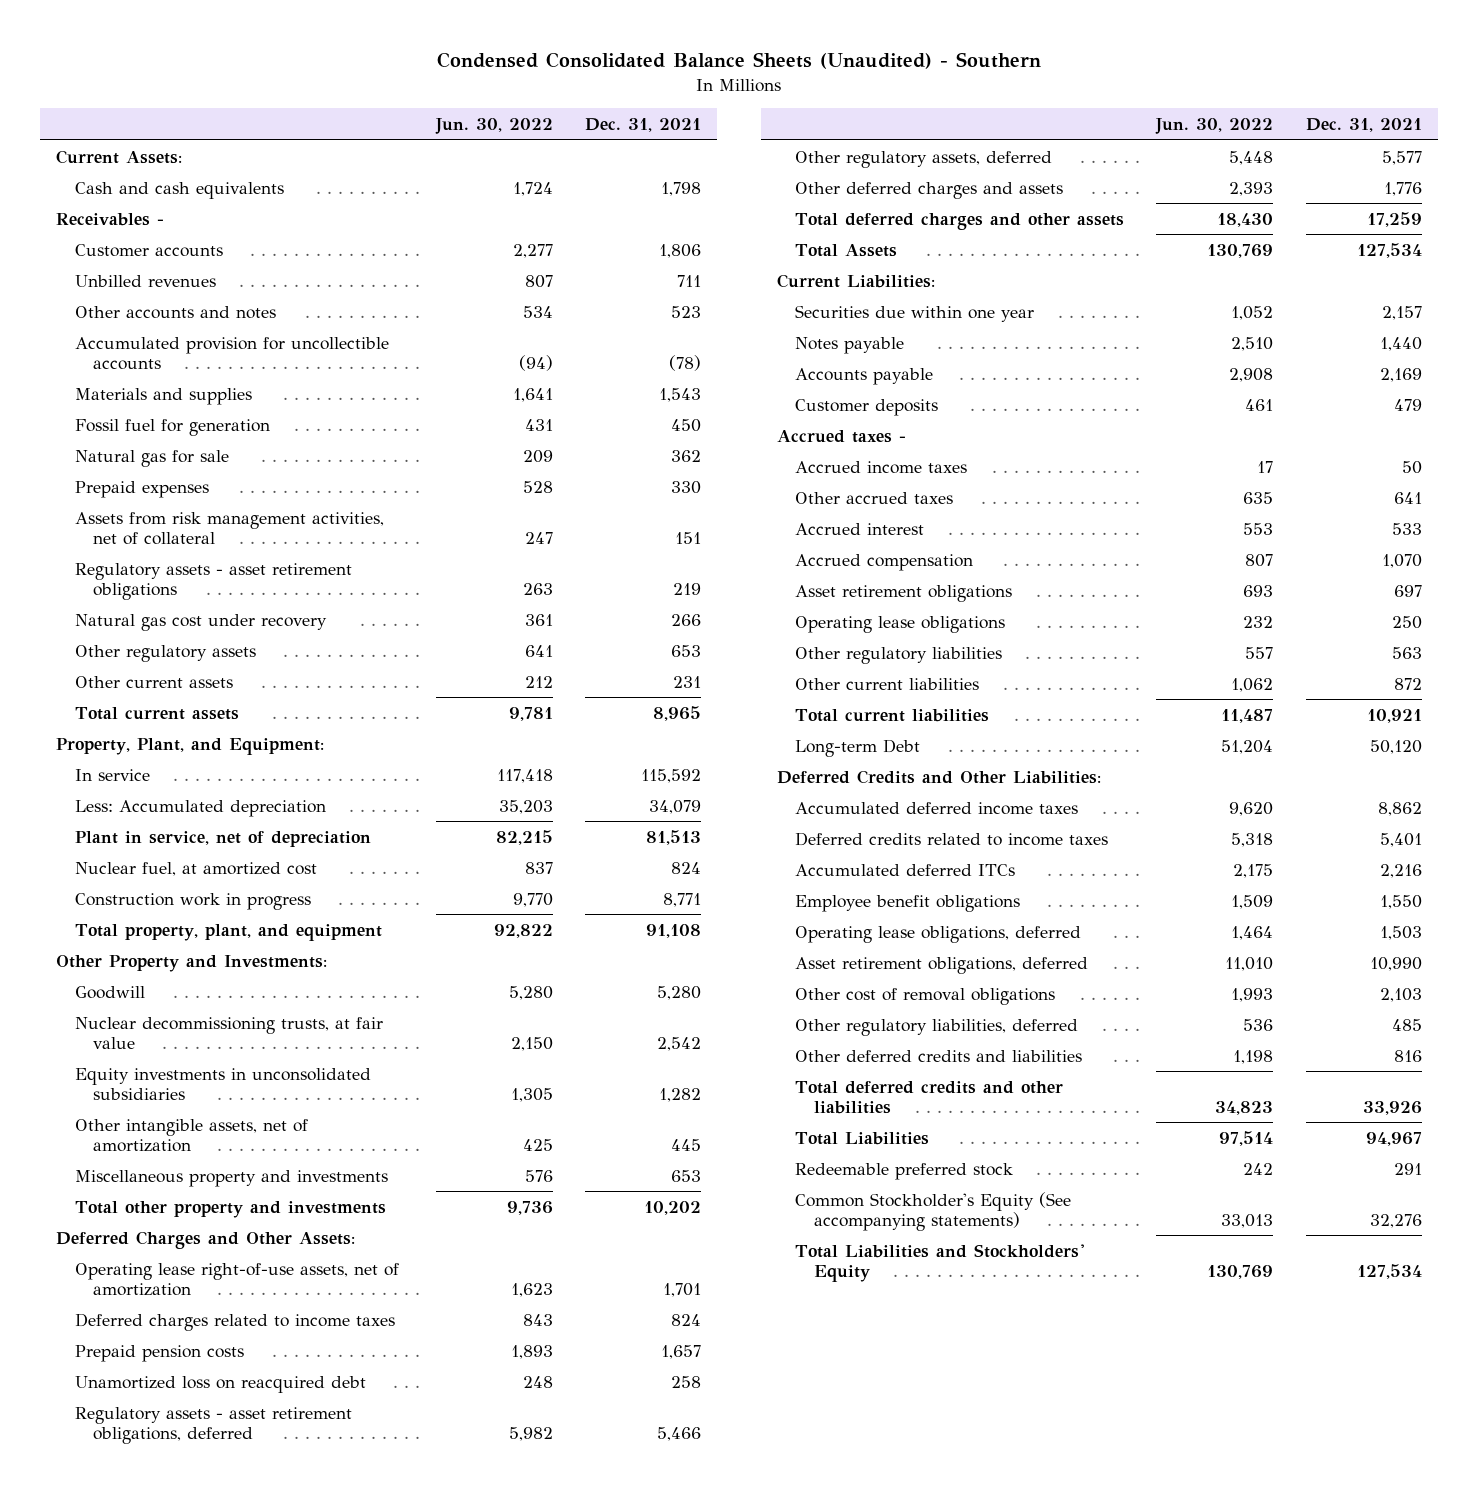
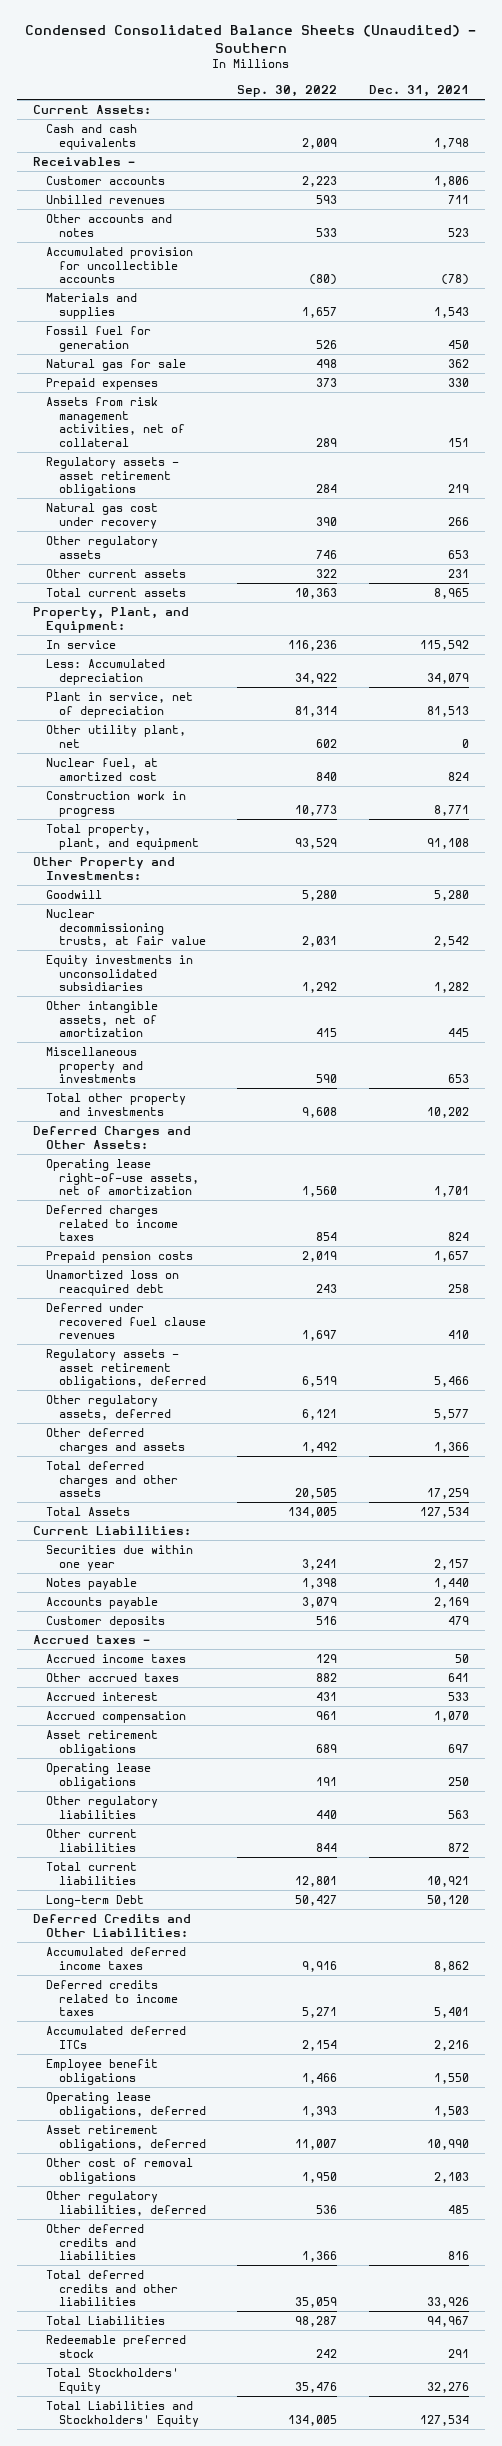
[435,118,554,135] Jun. 30, 2022 -> none
none -> [237,84,338,97] Sep. 30, 2022
none -> [45,725,186,748] Other utility plant, net
none -> [45,1303,206,1340] Deferred under recovered fuel clause revenues
[1383,181,1422,196] 1,776 -> [434,1441,470,1453] 1,366
[795,1191,1072,1231] Common Stockholder's Equity (See accompanying statements) -> [45,2368,179,2394] Total Stockholders' Equity

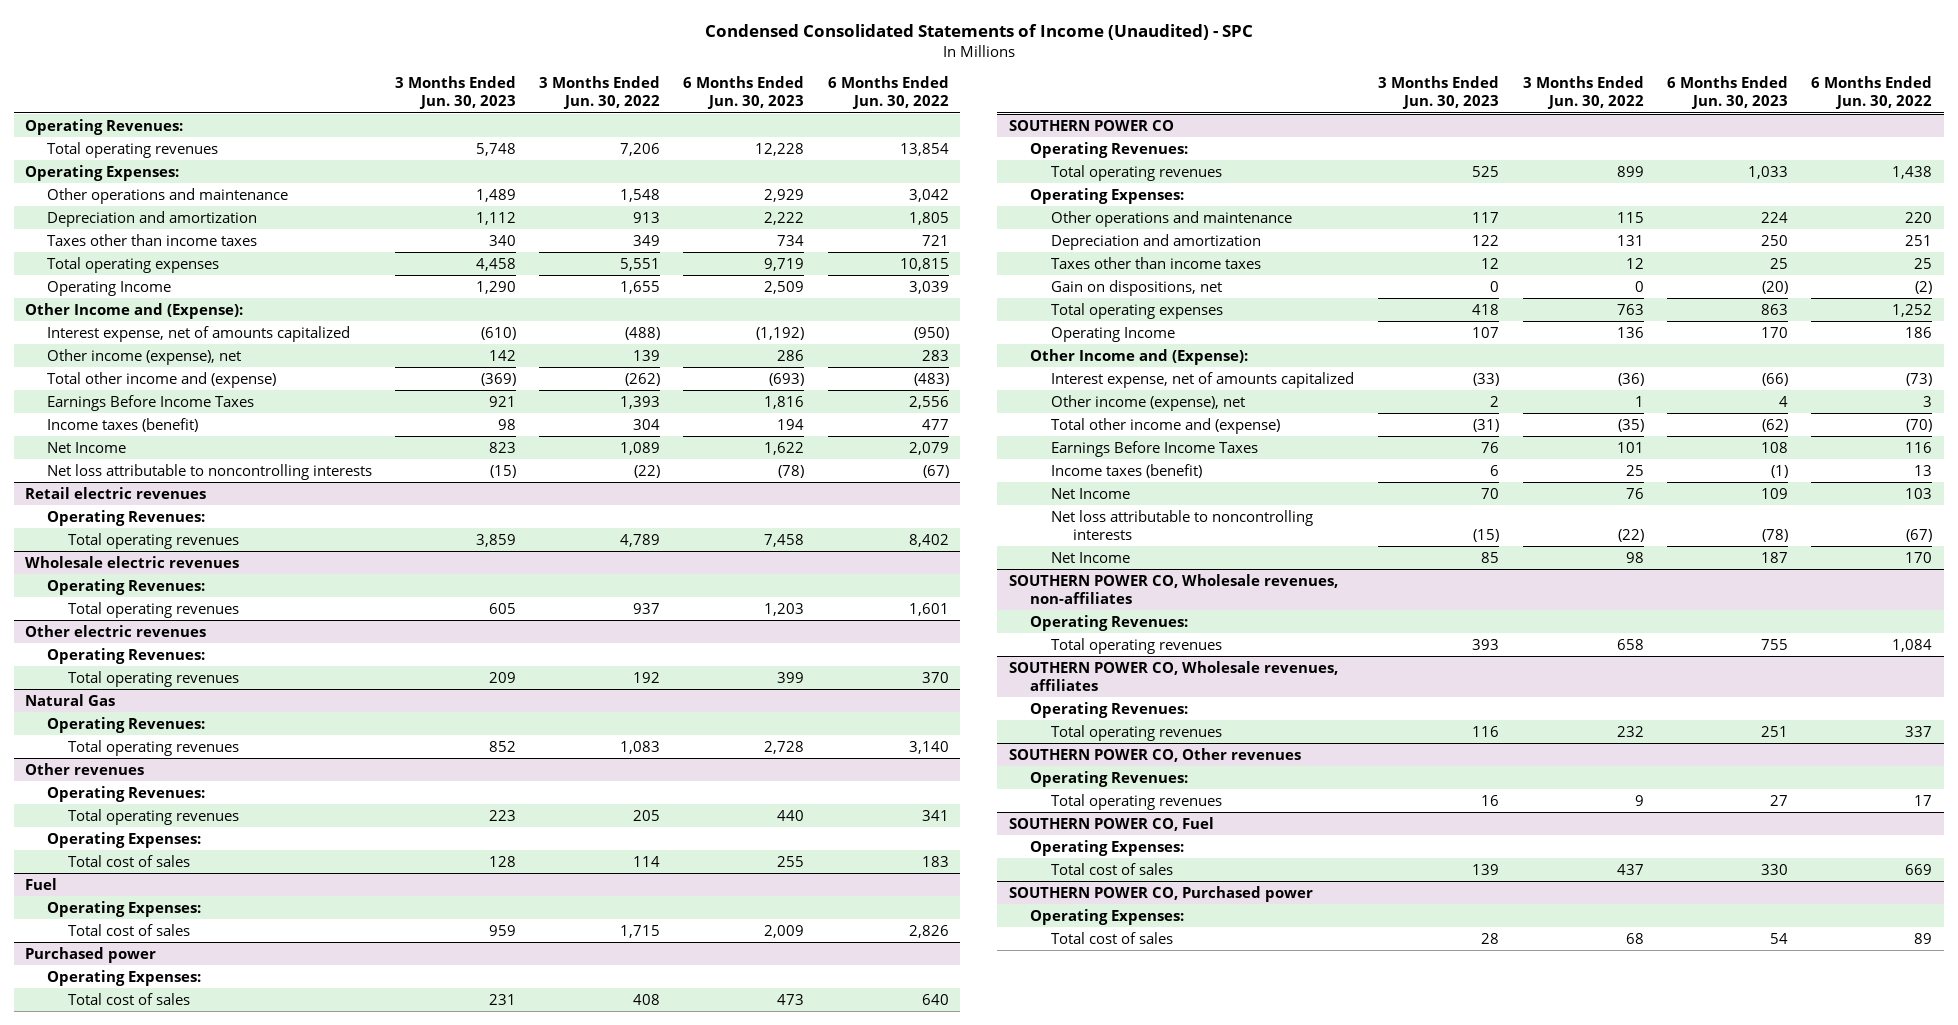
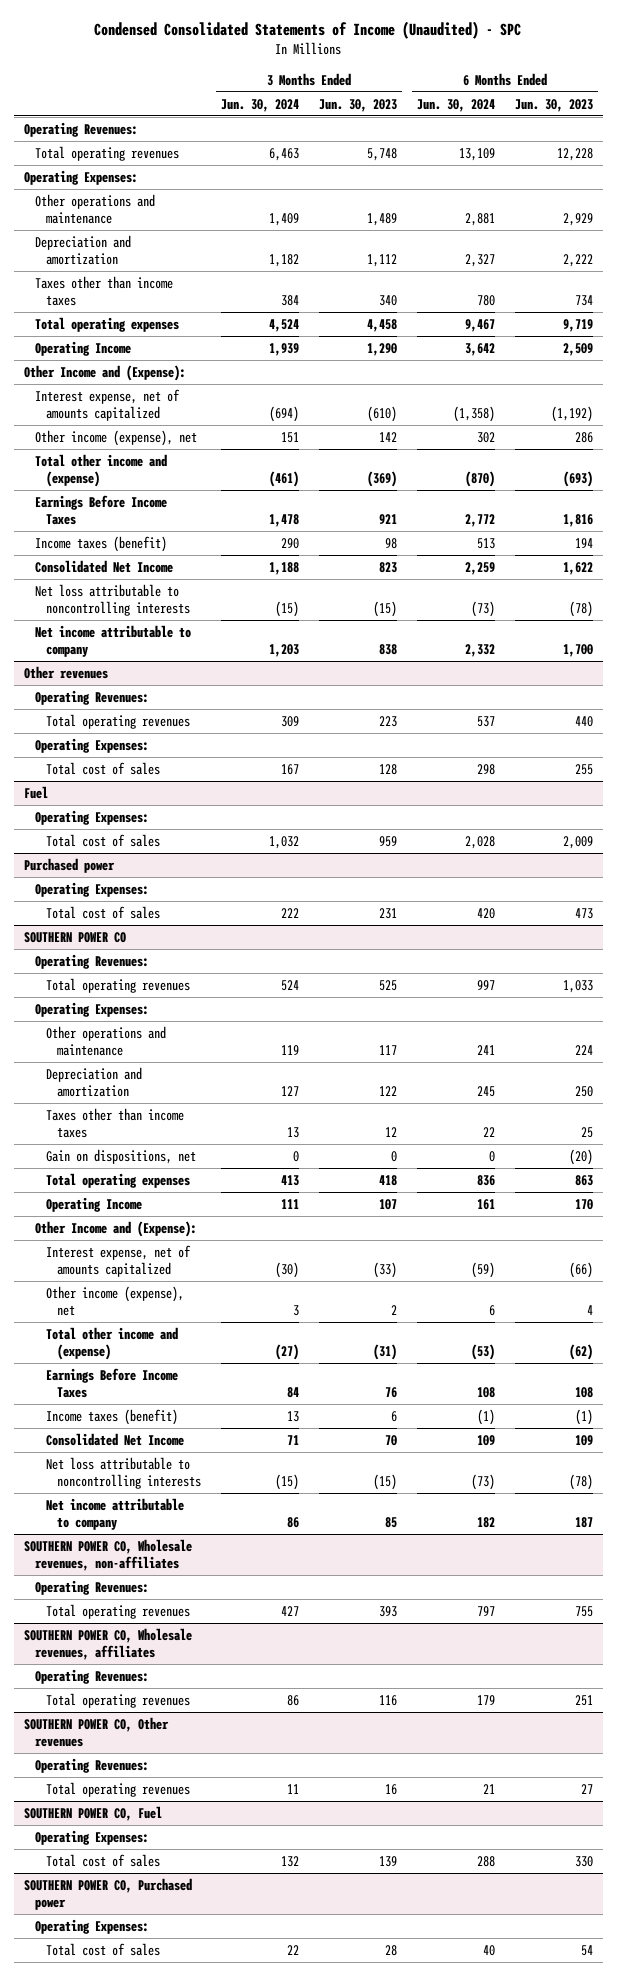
[539,76,661,110] 3 Months Ended Jun. 30, 2022 -> none
[827,76,949,110] 6 Months Ended Jun. 30, 2022 -> none
none -> [220,98,299,112] Jun. 30, 2024
none -> [416,98,495,112] Jun. 30, 2024
[46,441,126,453] Net Income -> [34,559,173,573] Consolidated Net Income
[25,486,207,499] Retail electric revenues -> none
[46,509,205,526] Operating Revenues: -> none
[67,532,239,549] Total operating revenues -> none
[25,555,240,568] Wholesale electric revenues -> none
[46,578,205,595] Operating Revenues: -> none
[67,601,239,618] Total operating revenues -> none
[25,624,207,637] Other electric revenues -> none
[46,647,205,664] Operating Revenues: -> none
[67,670,239,687] Total operating revenues -> none
[25,693,116,706] Natural Gas -> none
[46,716,205,733] Operating Revenues: -> none
[67,739,239,756] Total operating revenues -> none
none -> [34,624,191,658] Net income attributable to company
[1051,487,1131,499] Net Income -> [45,1432,184,1446] Consolidated Net Income
[1051,551,1131,563] Net Income -> [45,1497,184,1531] Net income attributable to company

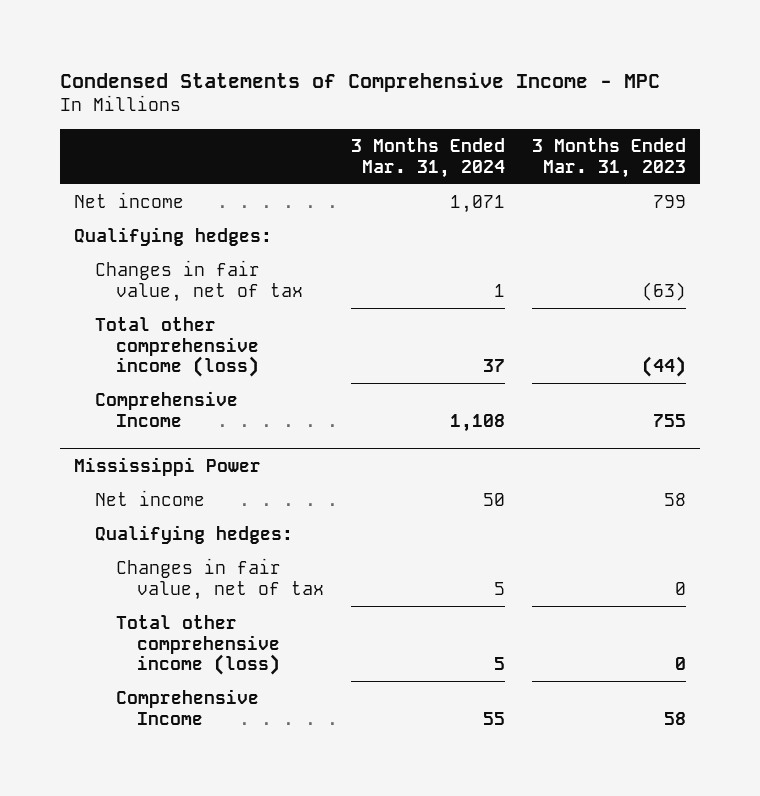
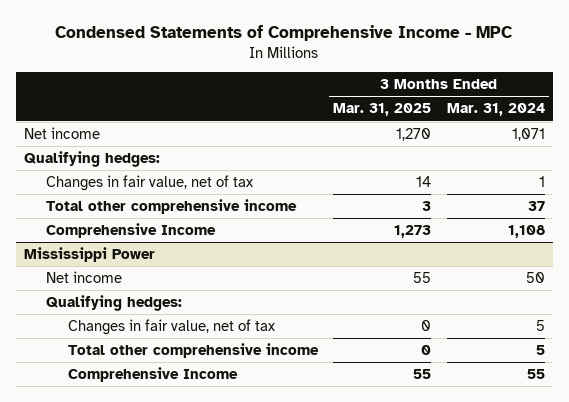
[532,137,687,178] 3 Months Ended Mar. 31, 2023 -> none
none -> [333,103,432,117] Mar. 31, 2025
[94,317,259,378] Total other comprehensive income (loss) -> [45,199,297,215] Total other comprehensive income
[115,615,280,676] Total other comprehensive income (loss) -> [67,343,319,359] Total other comprehensive income

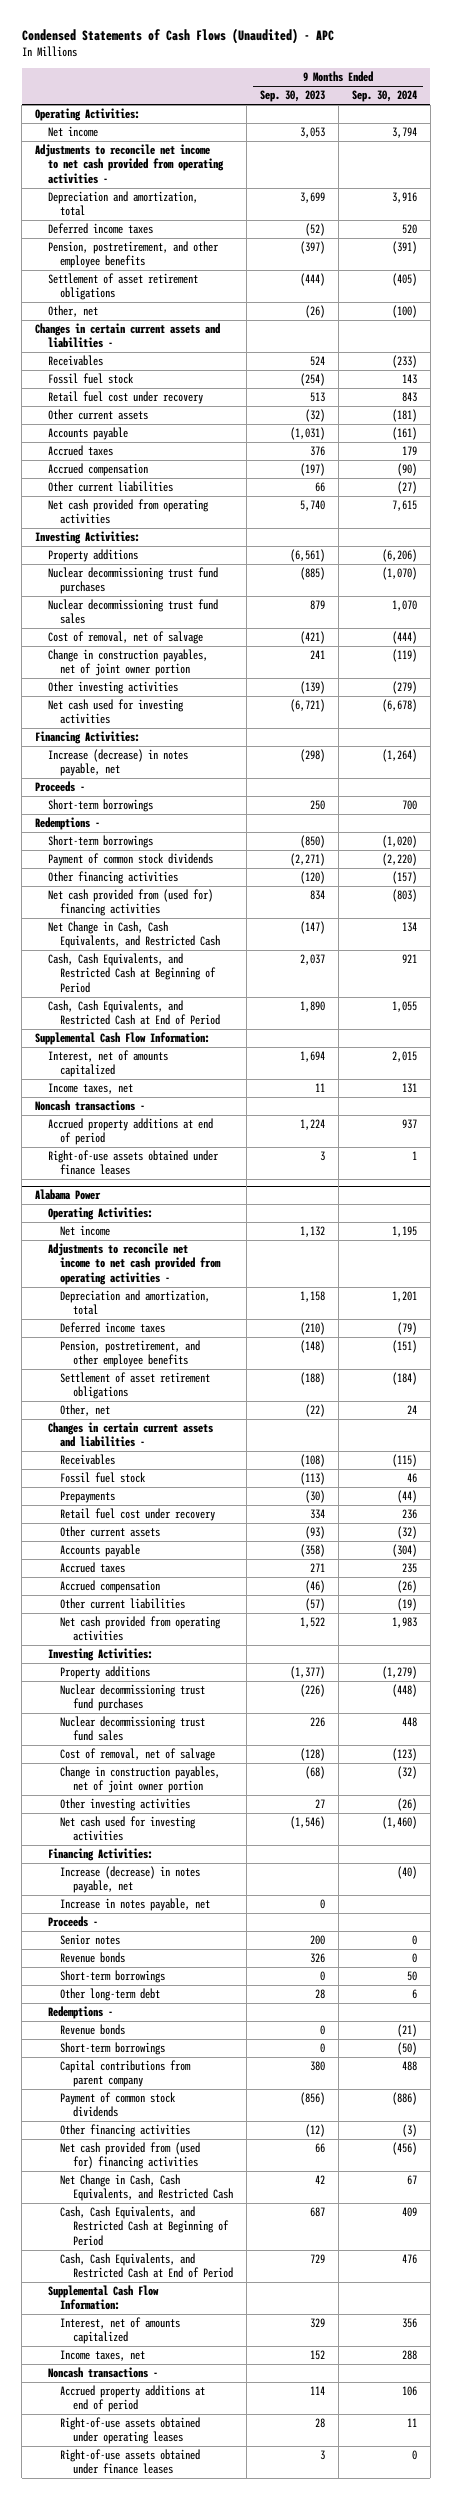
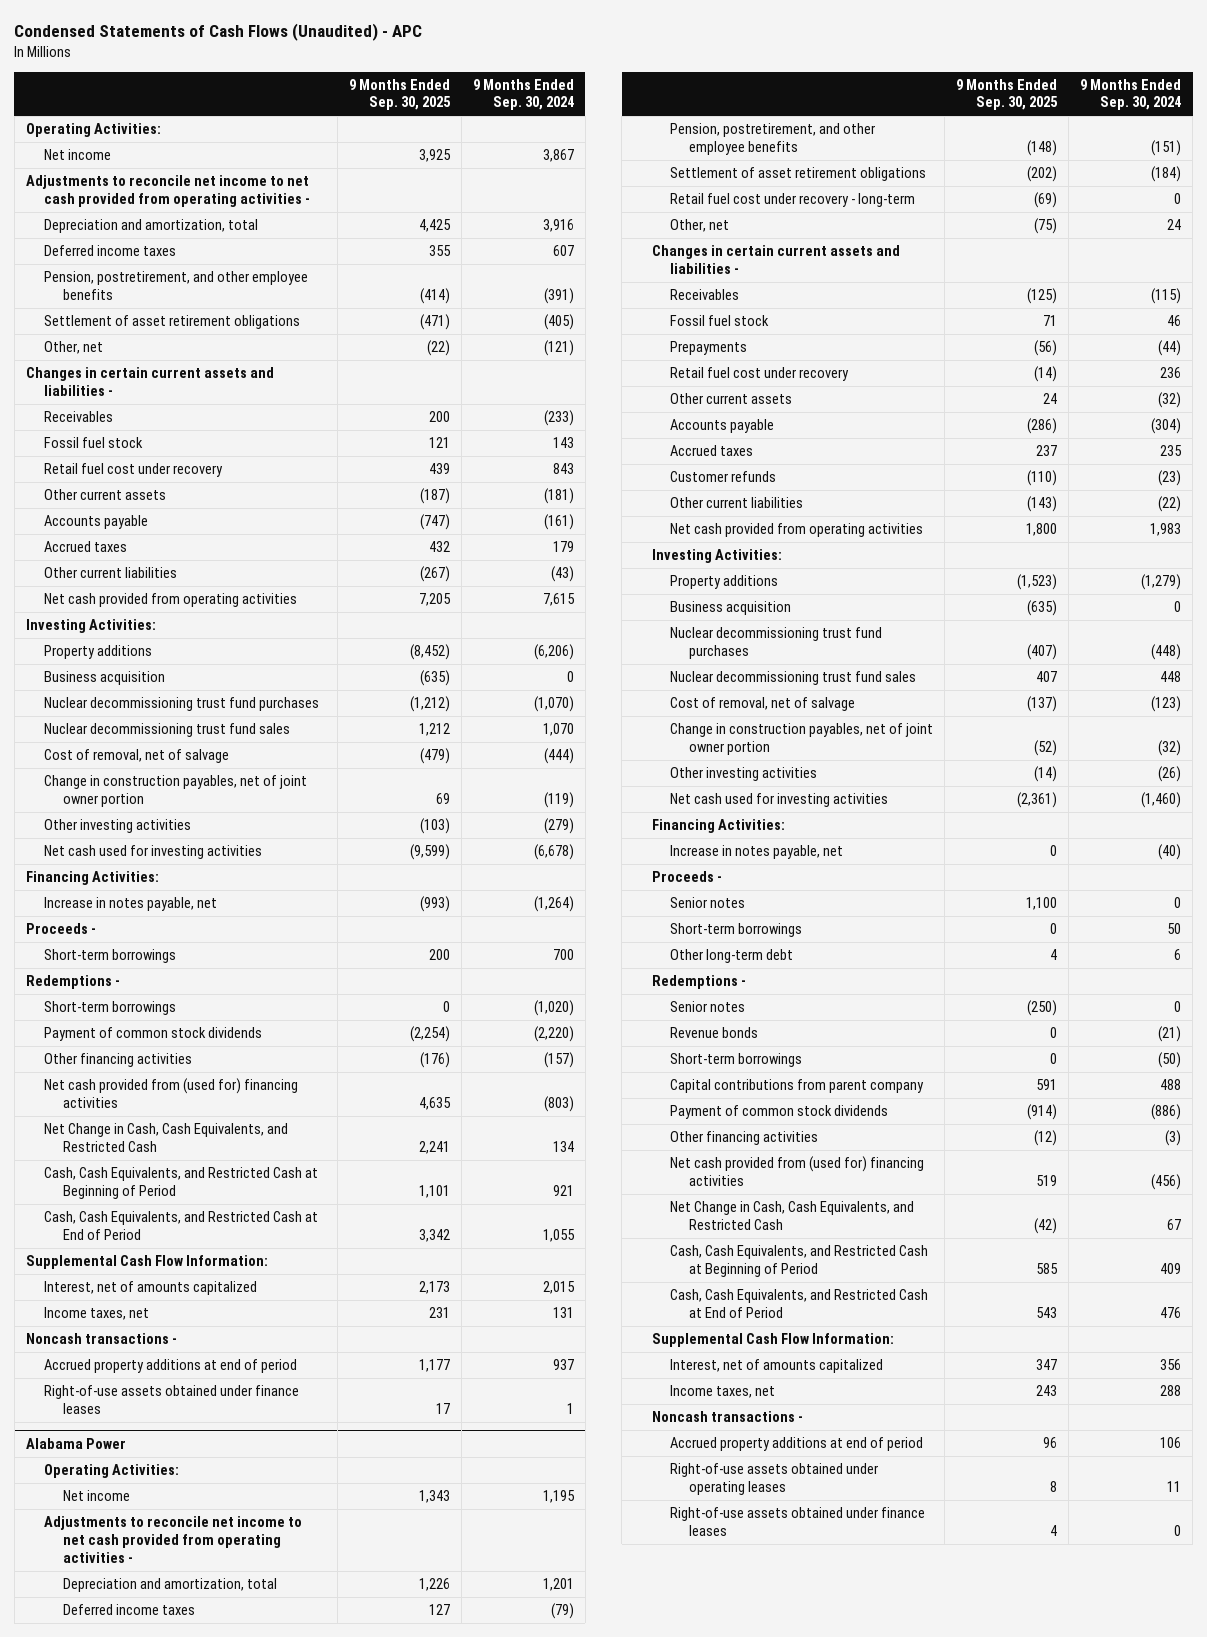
[259,90,325,103] Sep. 30, 2023 -> none
none -> [348,78,451,111] 9 Months Ended Sep. 30, 2025
[391,127,417,139] 3,794 -> [542,149,574,163] 3,867
[401,224,417,235] 520 -> [552,245,574,257] 607
[391,305,417,319] (100) -> [543,340,574,357] (121)
[47,463,148,477] Accrued compensation -> none
[396,481,417,495] (27) -> [550,566,574,583] (43)
none -> [44,671,166,686] Business acquisition
[47,749,188,777] Increase (decrease) in notes payable, net -> [44,897,218,912] Increase in notes payable, net
none -> [670,193,916,208] Retail fuel cost under recovery - long-term
[60,1580,161,1594] Accrued compensation -> none
none -> [670,471,777,483] Customer refunds
[396,1598,417,1612] (19) -> [1158,496,1182,513] (22)
none -> [670,601,792,616] Business acquisition
[60,1898,211,1912] Increase in notes payable, net -> none
[60,1866,201,1894] Increase (decrease) in notes payable, net -> [670,845,844,860] Increase in notes payable, net
[60,1952,126,1964] Revenue bonds -> none
none -> [670,1001,746,1013] Senior notes

